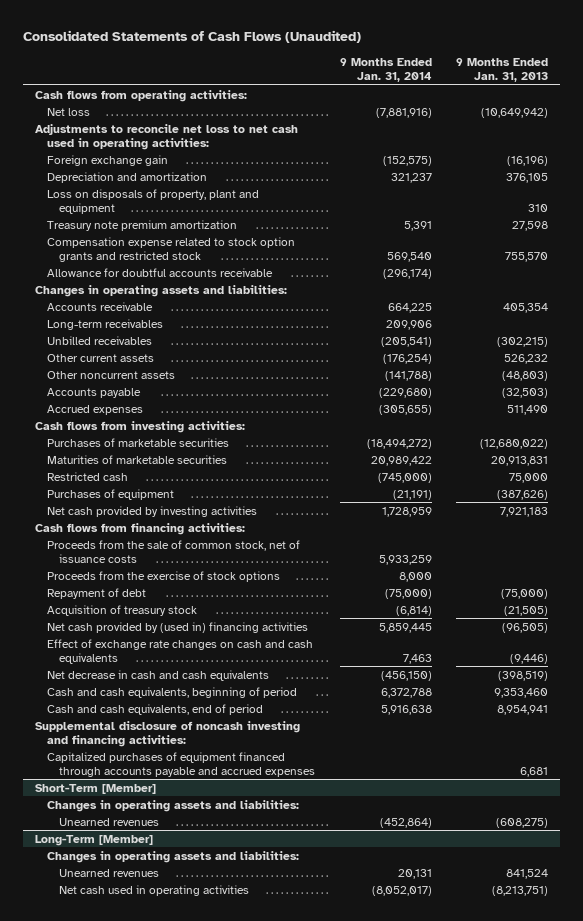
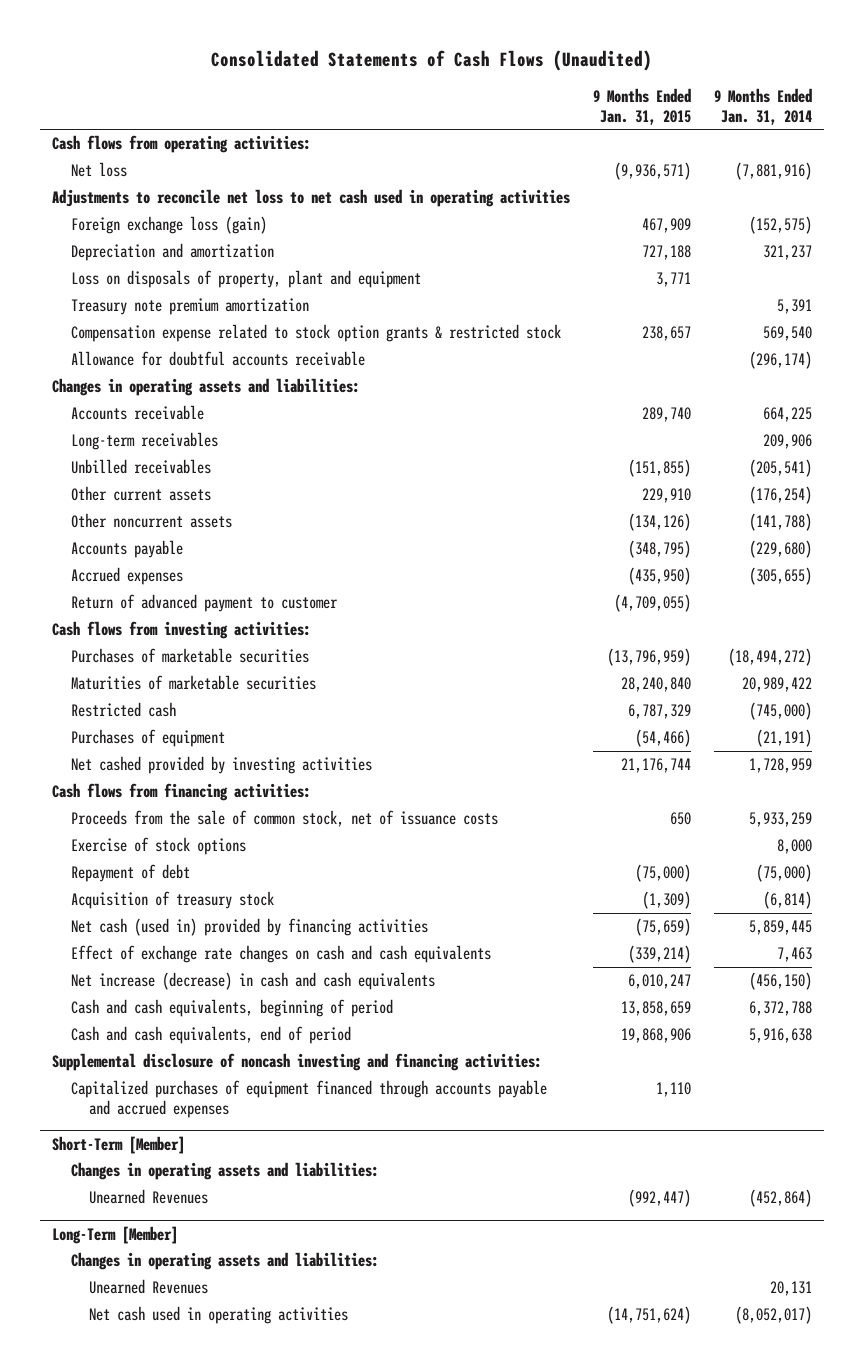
[455,57,548,83] 9 Months Ended Jan. 31, 2013 -> none
none -> [593,88,692,125] 9 Months Ended Jan. 31, 2015
[35,123,299,150] Adjustments to reconcile net loss to net cash used in operating activities: -> [52,189,571,208] Adjustments to reconcile net loss to net cash used in operating activities
[47,154,169,166] Foreign exchange gain -> [70,216,267,235] Foreign exchange loss (gain)
[47,236,296,262] Compensation expense related to stock option grants and restricted stock -> [70,324,561,343] Compensation expense related to stock option grants & restricted stock
none -> [70,594,338,613] Return of advanced payment to customer
[47,505,258,517] Net cash provided by investing activities -> [70,756,372,775] Net cashed provided by investing activities
[47,570,281,582] Proceeds from the exercise of stock options -> [70,837,246,856] Exercise of stock options
[47,621,309,633] Net cash provided by (used in) financing activities -> [70,918,428,937] Net cash (used in) provided by financing activities
[47,669,270,681] Net decrease in cash and cash equivalents -> [70,972,435,991] Net increase (decrease) in cash and cash equivalents
[59,817,160,826] Unearned revenues -> [89,1189,209,1205] Unearned Revenues
[59,868,160,877] Unearned revenues -> [89,1279,209,1295] Unearned Revenues

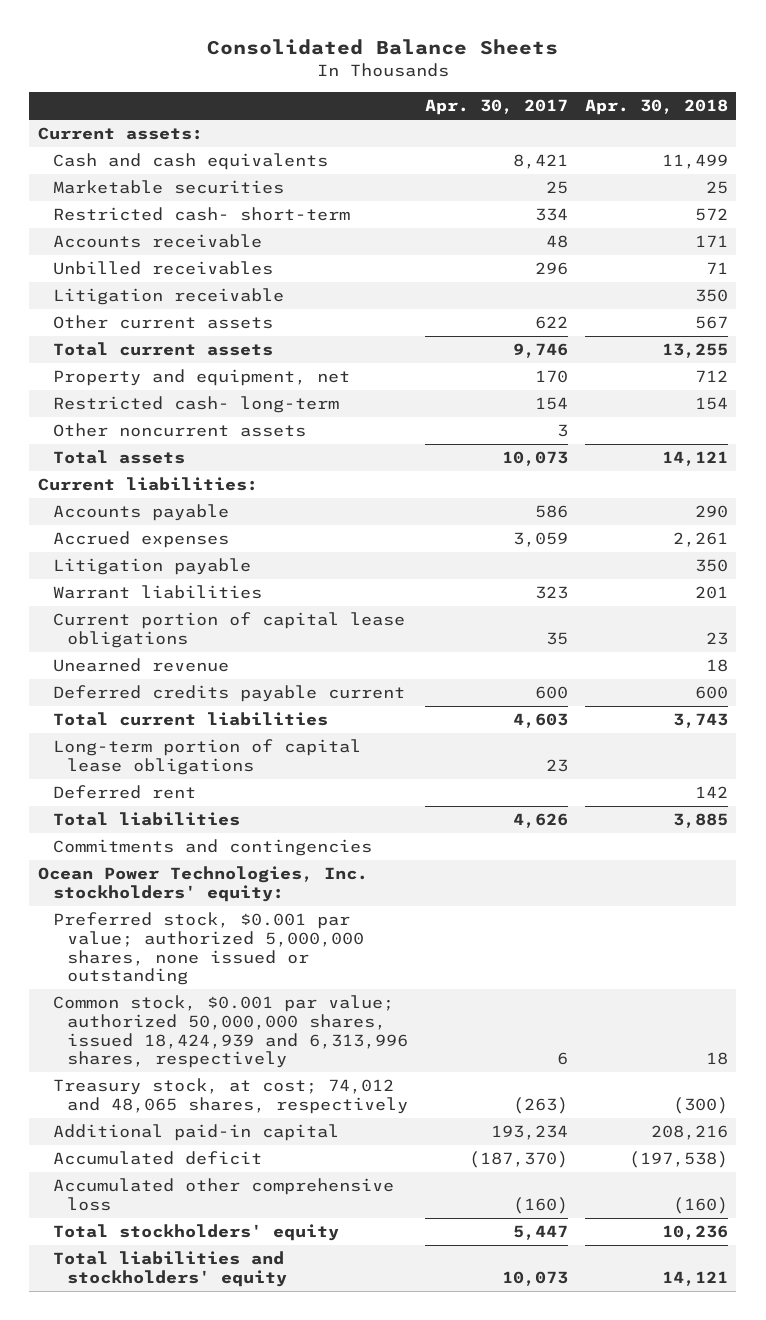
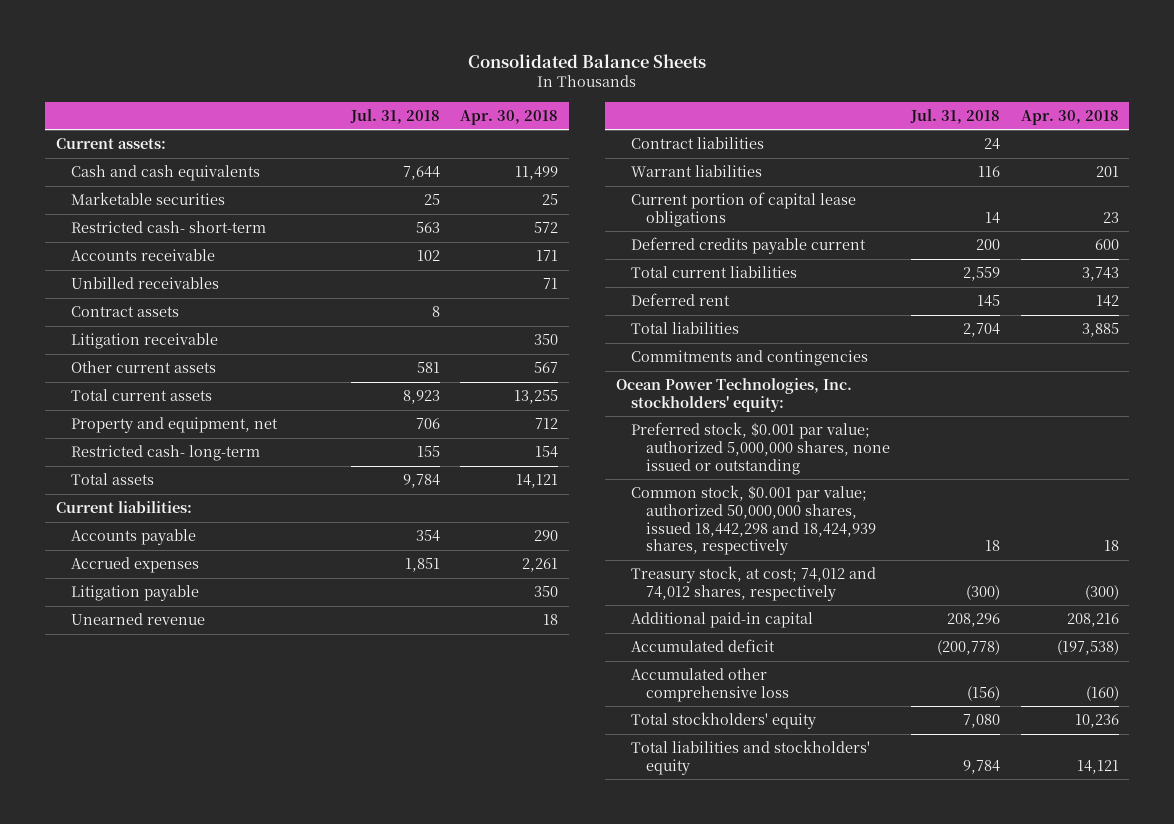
[425,99,569,116] Apr. 30, 2017 -> none
none -> [349,108,440,124] Jul. 31, 2018
none -> [70,306,179,318] Contract assets
[52,423,306,438] Other noncurrent assets -> none
[52,658,229,673] Unearned revenue -> [70,613,205,626] Unearned revenue
none -> [630,137,764,150] Contract liabilities
[52,739,361,775] Long-term portion of capital lease obligations -> none
[52,995,409,1069] Common stock, $0.001 par value; authorized 50,000,000 shares, issued 18,424,939 and 6,313,996 shares, respectively -> [630,485,876,556] Common stock, $0.001 par value; authorized 50,000,000 shares, issued 18,442,298 and 18,424,939 shares, respectively
[52,1078,409,1114] Treasury stock, at cost; 74,012 and 48,065 shares, respectively -> [630,566,876,601] Treasury stock, at cost; 74,012 and 74,012 shares, respectively

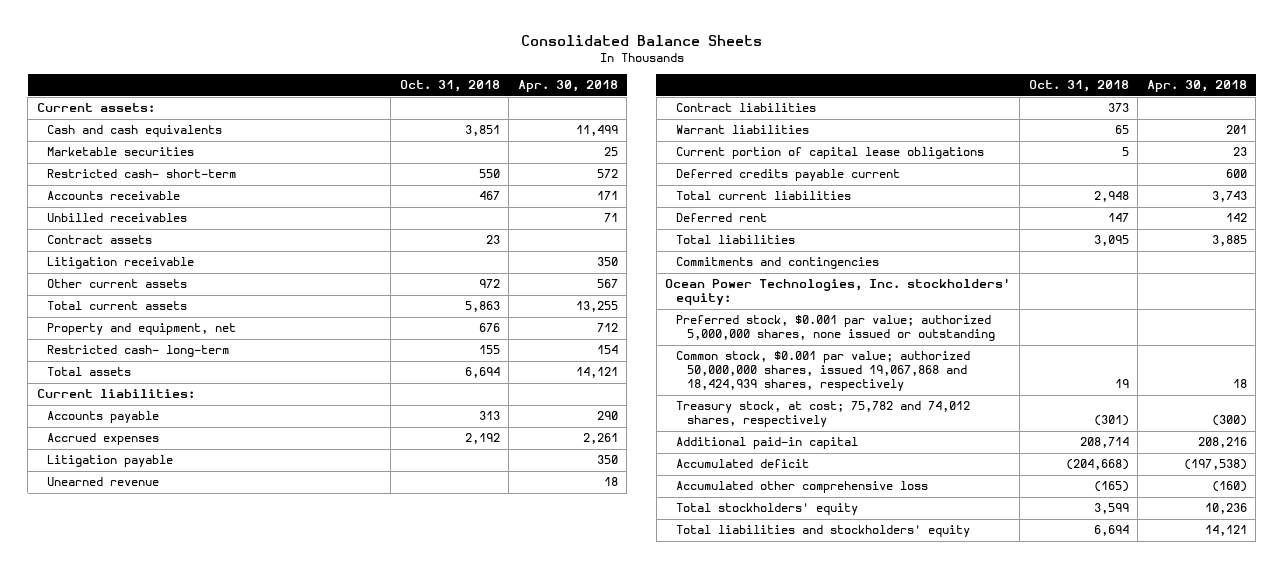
[349,108,440,124] Jul. 31, 2018 -> none
none -> [399,80,500,93] Oct. 31, 2018
[630,485,876,556] Common stock, $0.001 par value; authorized 50,000,000 shares, issued 18,442,298 and 18,424,939 shares, respectively -> [676,351,971,392] Common stock, $0.001 par value; authorized 50,000,000 shares, issued 19,067,868 and 18,424,939 shares, respectively
[630,566,876,601] Treasury stock, at cost; 74,012 and 74,012 shares, respectively -> [676,401,971,428] Treasury stock, at cost; 75,782 and 74,012 shares, respectively

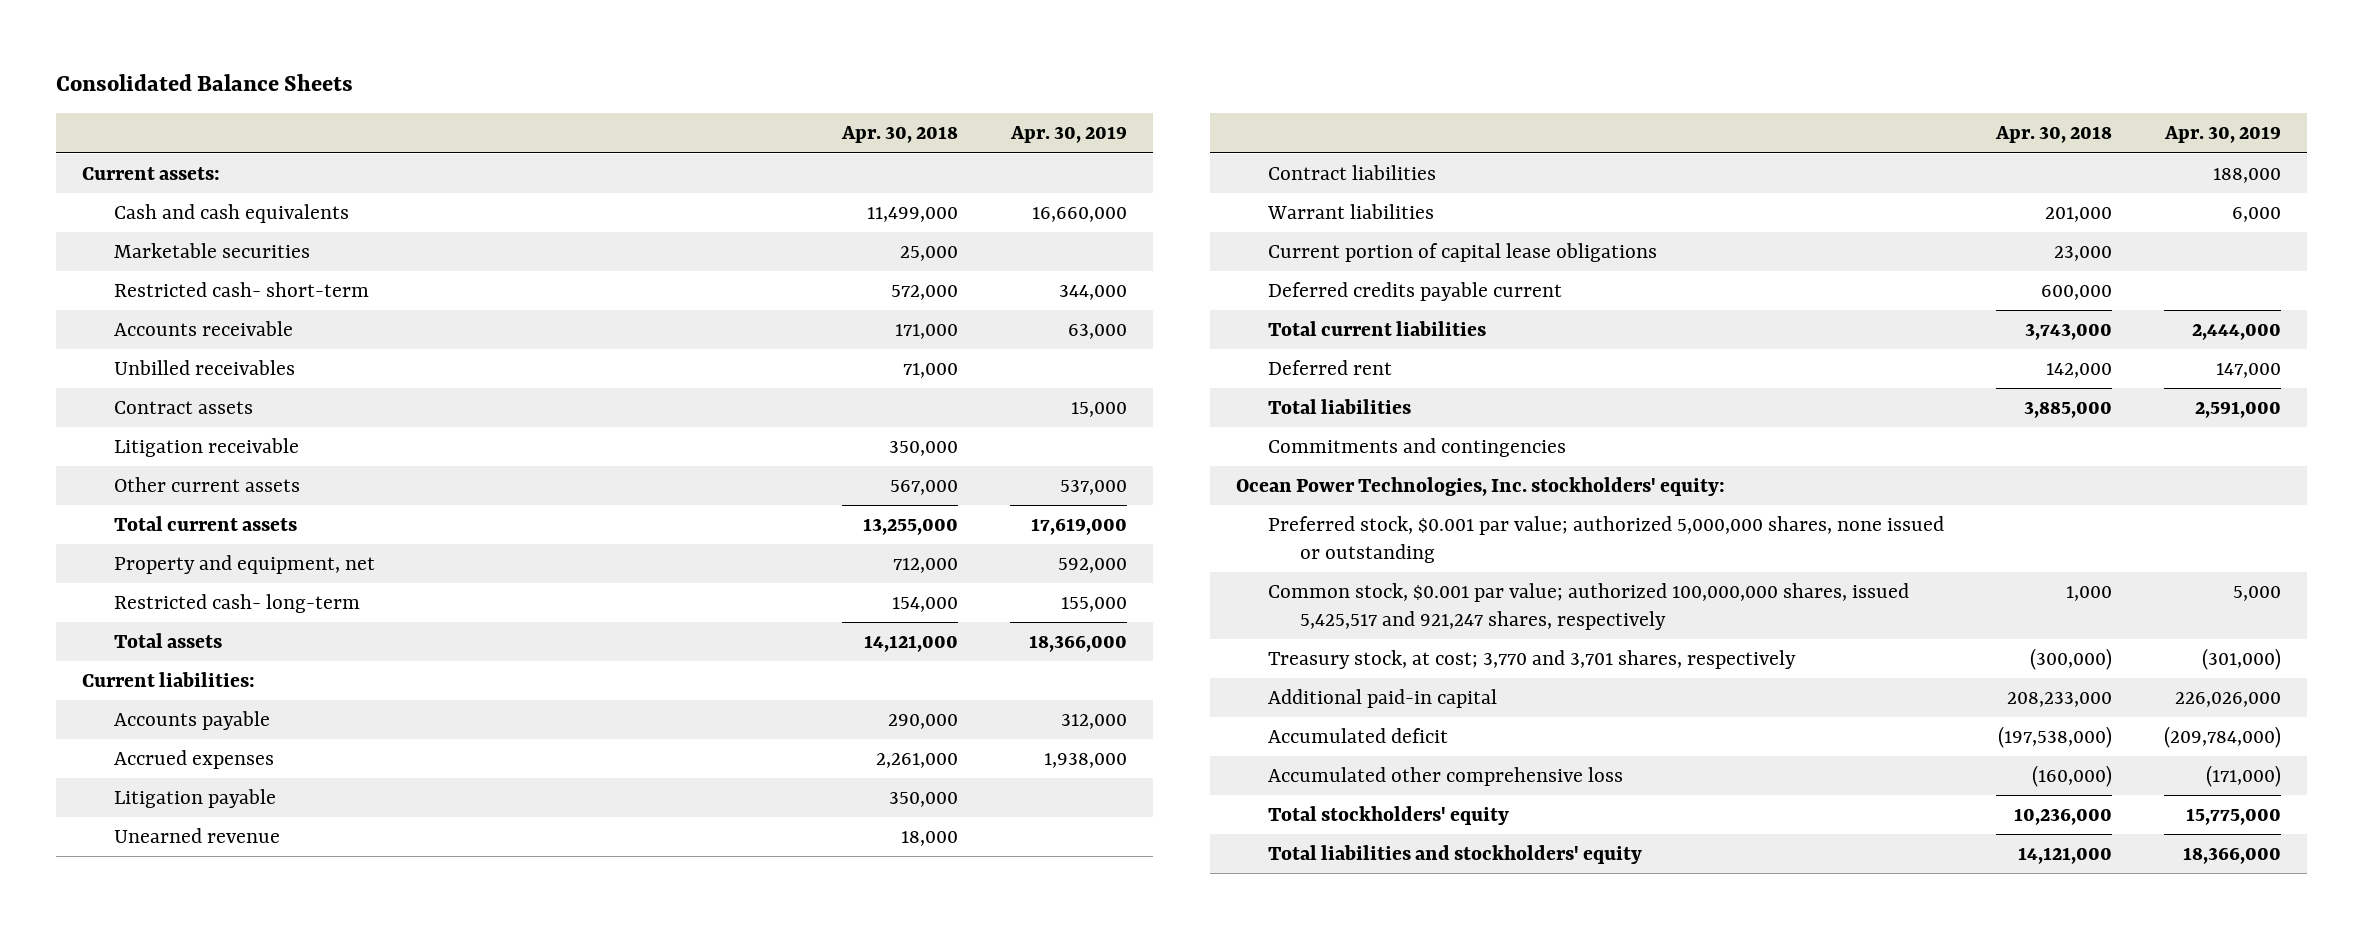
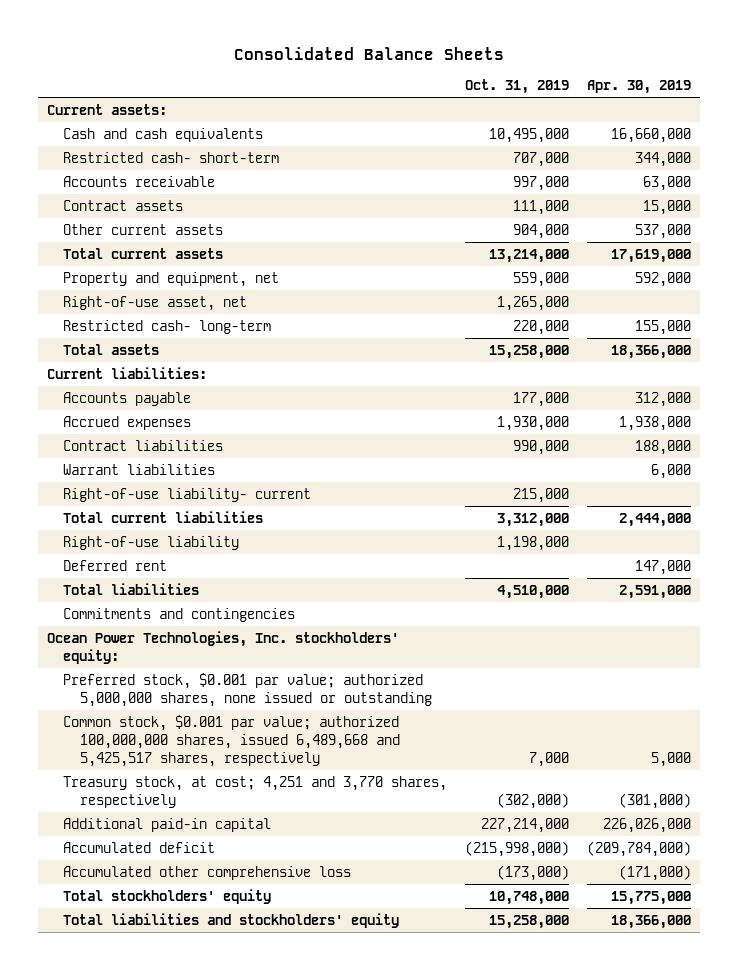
[840,126,958,144] Apr. 30, 2018 -> none
none -> [465,79,570,95] Oct. 31, 2019
[113,243,310,259] Marketable securities -> none
[113,360,295,376] Unbilled receivables -> none
[113,438,299,458] Litigation receivable -> none
none -> [63,295,248,311] Right-of-use asset, net
[113,789,276,809] Litigation payable -> none
[113,828,280,844] Unearned revenue -> none
[1267,243,1657,263] Current portion of capital lease obligations -> none
[1267,282,1562,302] Deferred credits payable current -> none
none -> [63,487,312,502] Right-of-use liability- current
none -> [63,535,240,550] Right-of-use liability
[1267,583,1909,630] Common stock, $0.001 par value; authorized 100,000,000 shares, issued 5,425,517 and 921,247 shares, respectively -> [63,714,400,768] Common stock, $0.001 par value; authorized 100,000,000 shares, issued 6,489,668 and 5,425,517 shares, respectively
[1267,650,1796,670] Treasury stock, at cost; 3,770 and 3,701 shares, respectively -> [63,775,448,808] Treasury stock, at cost; 4,251 and 3,770 shares, respectively

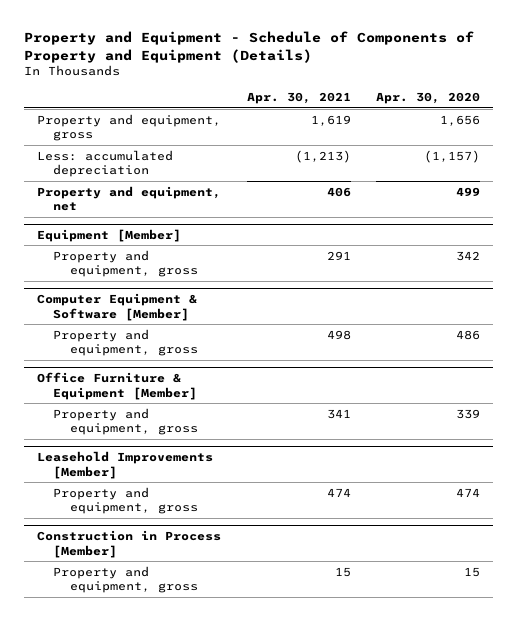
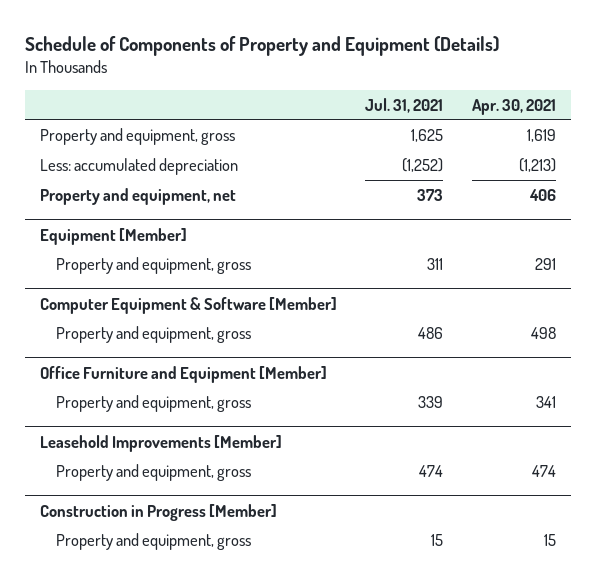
[24,31,475,63] Property and Equipment - Schedule of Components of Property and Equipment (Details) -> [25,35,500,56] Schedule of Components of Property and Equipment (Details)
[376,92,481,105] Apr. 30, 2020 -> none
none -> [365,97,444,113] Jul. 31, 2021
[37,371,198,400] Office Furniture & Equipment [Member] -> [39,365,327,383] Office Furniture and Equipment [Member]
[37,529,222,558] Construction in Process [Member] -> [39,503,277,521] Construction in Progress [Member]

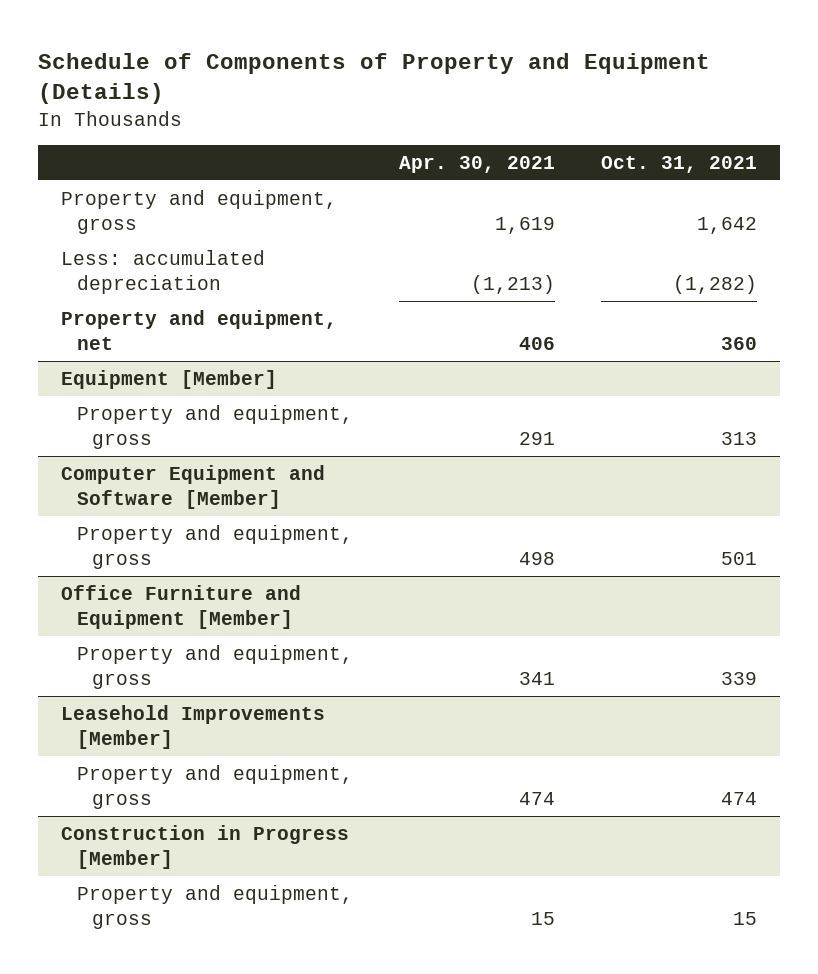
[365,97,444,113] Jul. 31, 2021 -> none
none -> [600,156,757,174] Oct. 31, 2021
[39,296,337,314] Computer Equipment & Software [Member] -> [61,464,326,509] Computer Equipment and Software [Member]

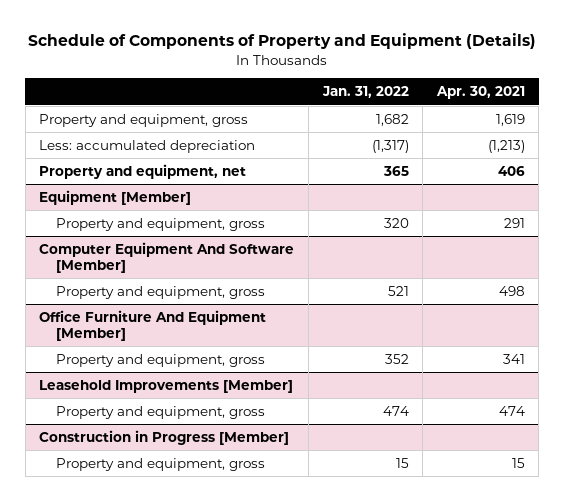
[600,156,757,174] Oct. 31, 2021 -> none
none -> [321,86,409,99] Jan. 31, 2022
[61,464,326,509] Computer Equipment and Software [Member] -> [39,241,295,273] Computer Equipment And Software [Member]
[61,584,302,629] Office Furniture and Equipment [Member] -> [39,309,267,341] Office Furniture And Equipment [Member]

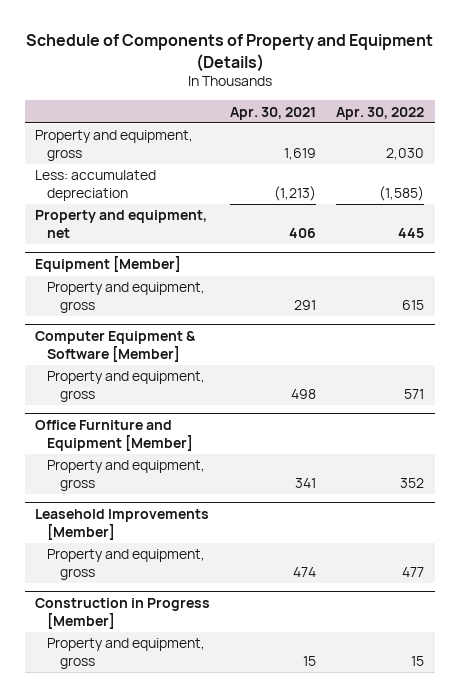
[321,86,409,99] Jan. 31, 2022 -> none
none -> [336,106,425,120] Apr. 30, 2022
[39,241,295,273] Computer Equipment And Software [Member] -> [34,331,196,362] Computer Equipment & Software [Member]
[39,309,267,341] Office Furniture And Equipment [Member] -> [34,420,194,451] Office Furniture and Equipment [Member]

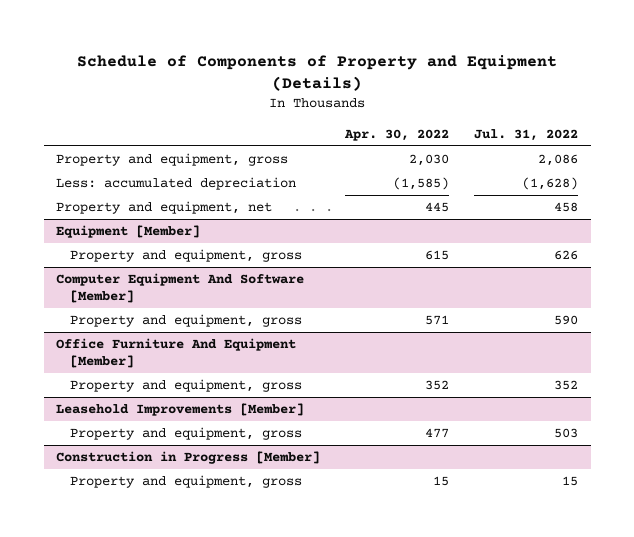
[230,106,317,120] Apr. 30, 2021 -> none
none -> [474,128,579,141] Jul. 31, 2022
[34,331,196,362] Computer Equipment & Software [Member] -> [56,273,305,303] Computer Equipment And Software [Member]
[34,420,194,451] Office Furniture and Equipment [Member] -> [56,338,297,368] Office Furniture And Equipment [Member]

